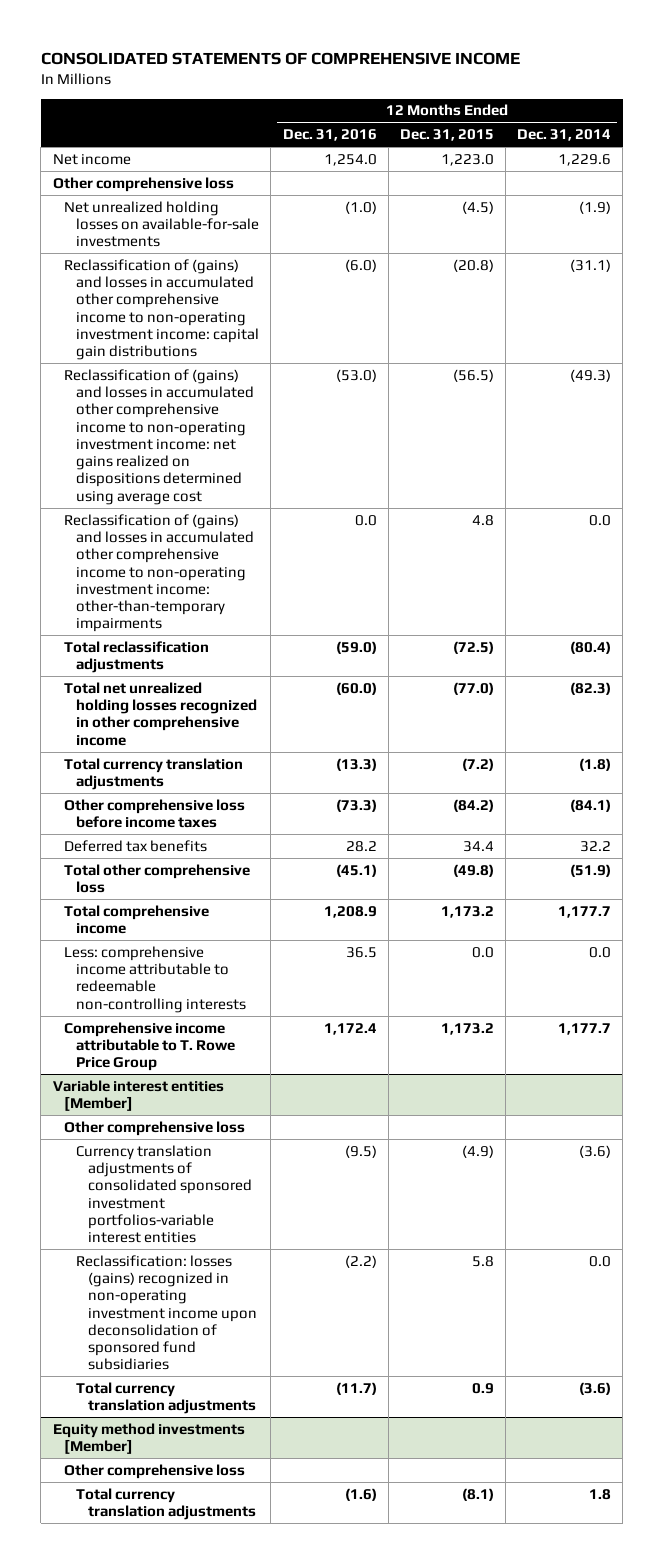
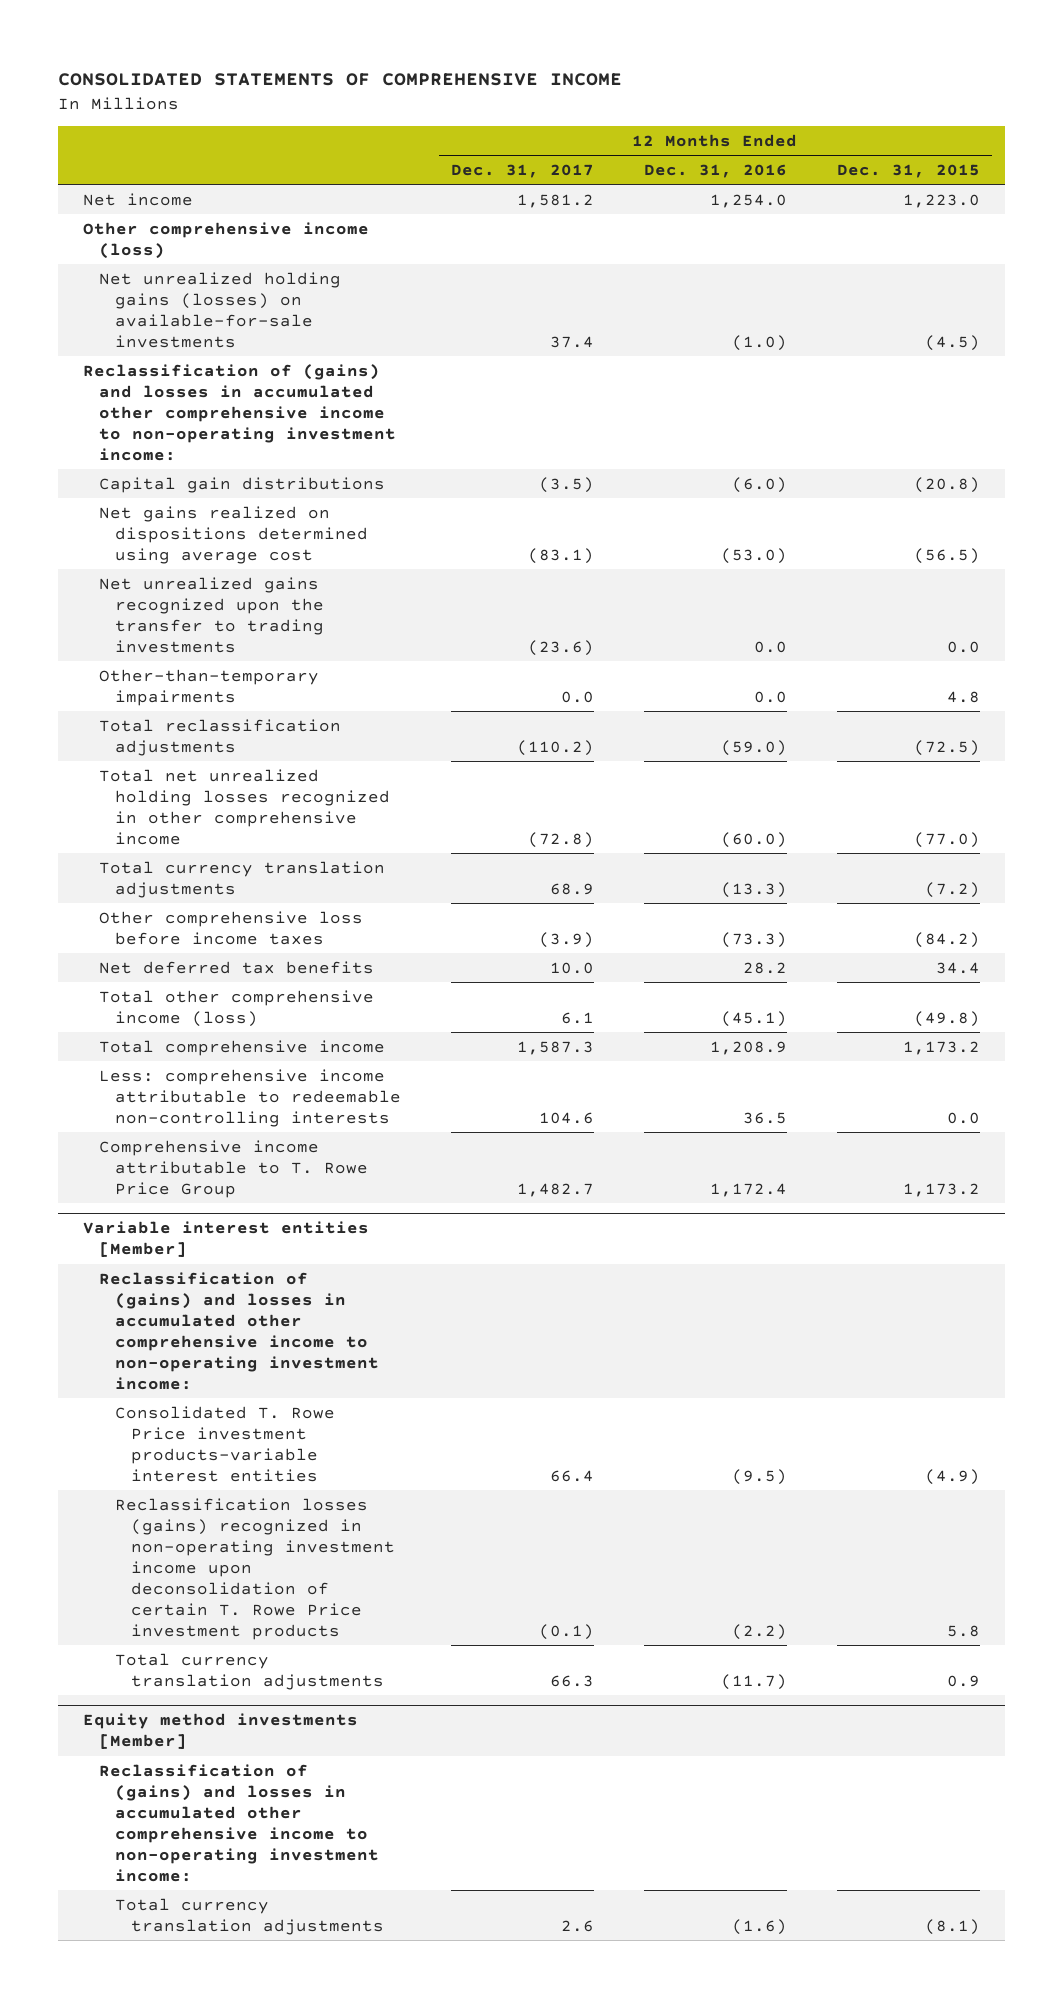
[517,129,612,142] Dec. 31, 2014 -> none
none -> [450,163,594,178] Dec. 31, 2017
[52,176,234,192] Other comprehensive loss -> [83,221,370,259] Other comprehensive income (loss)
[64,200,260,248] Net unrealized holding losses on available-for-sale investments -> [99,271,342,348] Net unrealized holding gains (losses) on available-for-sale investments
none -> [83,363,397,461] Reclassification of (gains) and losses in accumulated other comprehensive income to non-operating investment income:
[64,258,260,361] Reclassification of (gains) and losses in accumulated other comprehensive income to non-operating investment income: capital gain distributions -> [99,476,386,493] Capital gain distributions
[64,368,255,505] Reclassification of (gains) and losses in accumulated other comprehensive income to non-operating investment income: net gains realized on dispositions determined using average cost -> [99,505,369,564] Net gains realized on dispositions determined using average cost
none -> [99,576,325,653] Net unrealized gains recognized upon the transfer to trading investments
[64,513,255,633] Reclassification of (gains) and losses in accumulated other comprehensive income to non-operating investment income: other-than-temporary impairments -> [99,668,320,706] Other-than-temporary impairments
[64,839,208,852] Deferred tax benefits -> [99,960,375,974] Net deferred tax benefits
[64,863,251,893] Total other comprehensive loss -> [99,989,375,1027] Total other comprehensive income (loss)
[64,1120,246,1136] Other comprehensive loss -> none
none -> [99,1271,380,1390] Reclassification of (gains) and losses in accumulated other comprehensive income to non-operating investment income:
[76,1144,253,1244] Currency translation adjustments of consolidated sponsored investment portfolios-variable interest entities -> [115,1405,336,1482] Consolidated T. Rowe Price investment products-variable interest entities
[76,1254,258,1371] Reclassification: losses (gains) recognized in non-operating investment income upon deconsolidation of sponsored fund subsidiaries -> [115,1497,396,1640] Reclassification losses (gains) recognized in non-operating investment income upon deconsolidation of certain T. Rowe Price investment products
[64,1463,246,1479] Other comprehensive loss -> none
none -> [99,1763,380,1882] Reclassification of (gains) and losses in accumulated other comprehensive income to non-operating investment income:

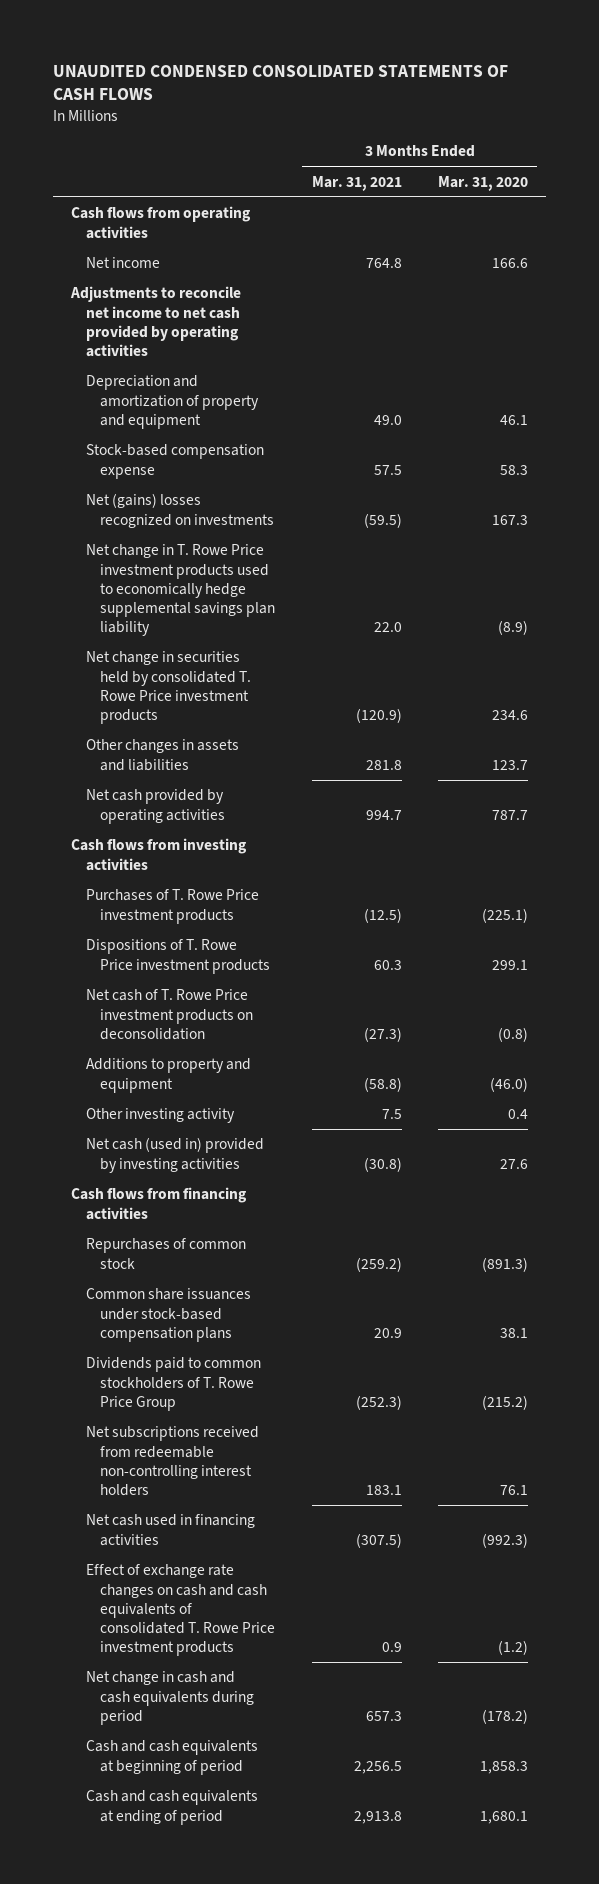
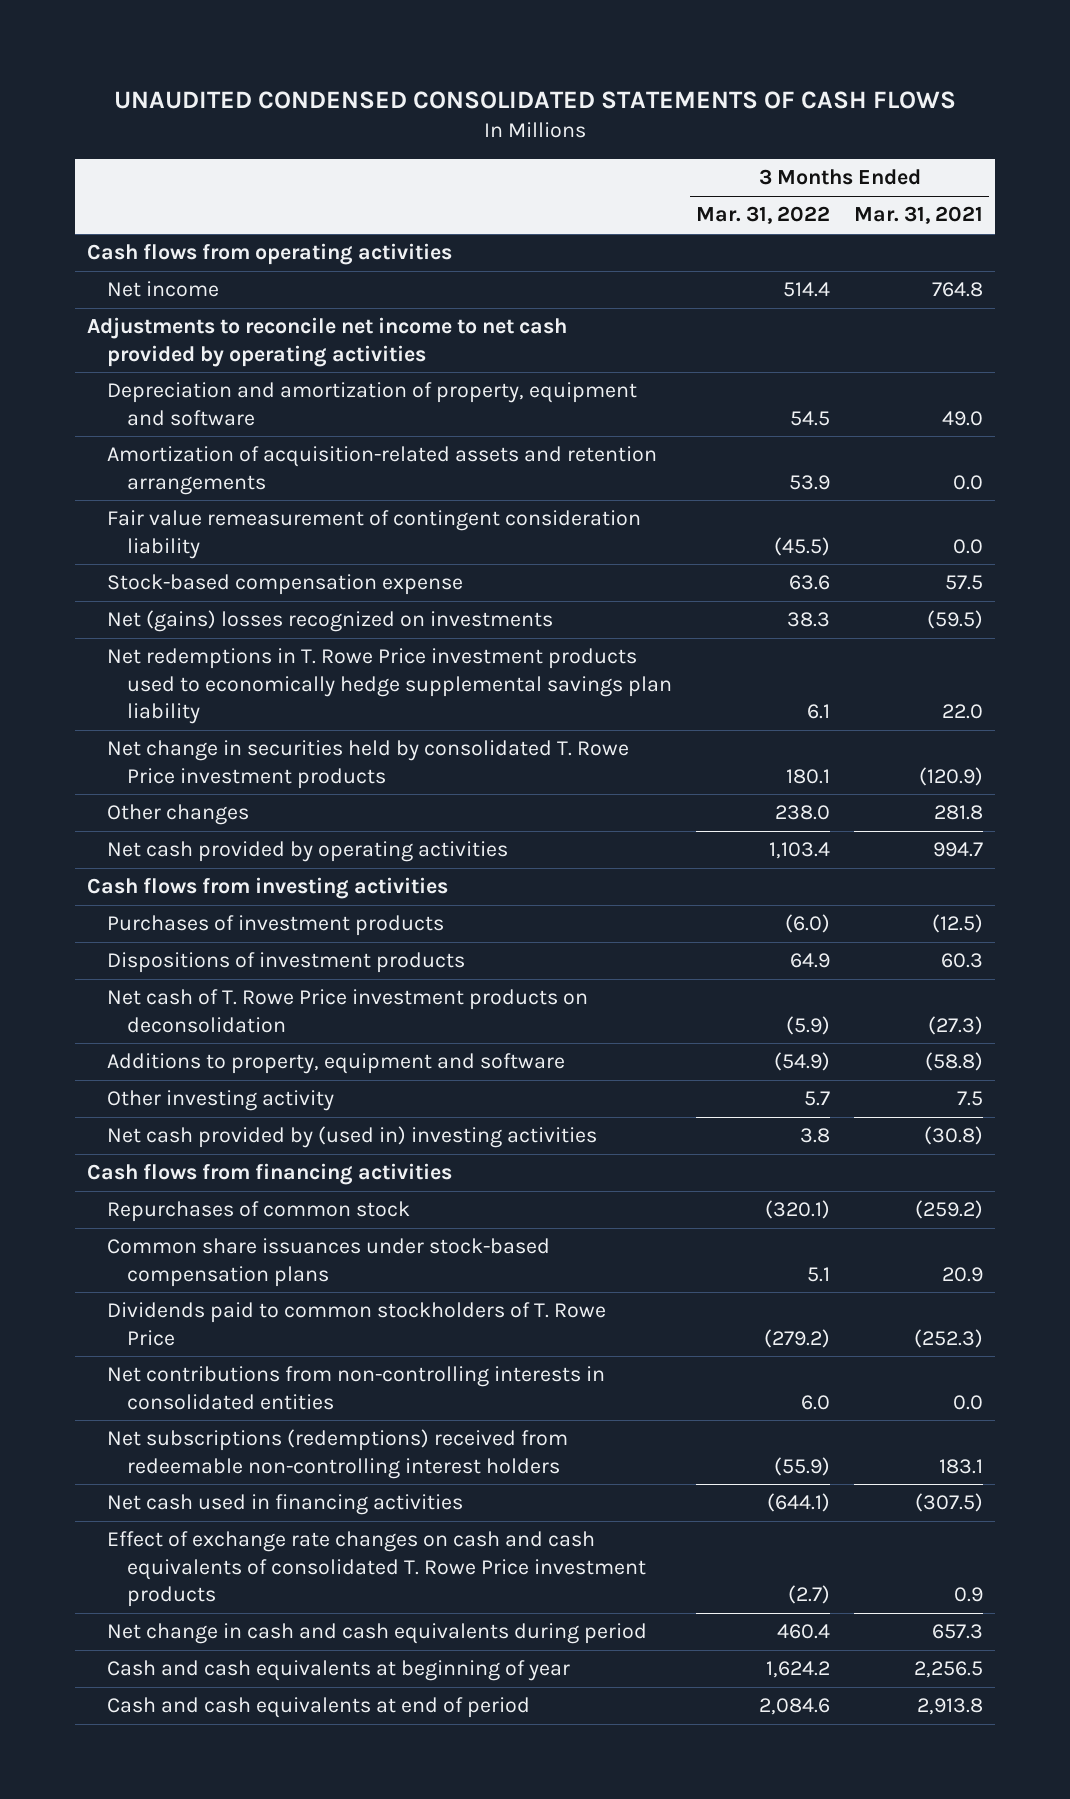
[437,175,528,191] Mar. 31, 2020 -> none
none -> [696,206,831,225] Mar. 31, 2022
[85,375,260,429] Depreciation and amortization of property and equipment -> [106,382,637,426] Depreciation and amortization of property, equipment and software
none -> [106,446,657,495] Amortization of acquisition-related assets and retention arrangements
none -> [106,510,641,559] Fair value remeasurement of contingent consideration liability
[85,544,276,637] Net change in T. Rowe Price investment products used to economically hedge supplemental savings plan liability -> [106,648,673,725] Net redemptions in T. Rowe Price investment products used to economically hedge supplemental savings plan liability
[85,739,239,771] Other changes in assets and liabilities -> [106,804,249,826] Other changes
[85,889,259,924] Purchases of T. Rowe Price investment products -> [106,915,444,937] Purchases of investment products
[85,939,271,974] Dispositions of T. Rowe Price investment products -> [106,952,465,974] Dispositions of investment products
[85,1058,251,1093] Additions to property and equipment -> [106,1053,565,1075] Additions to property, equipment and software
[85,1137,264,1173] Net cash (used in) provided by investing activities -> [106,1126,597,1149] Net cash provided by (used in) investing activities
[85,1357,261,1411] Dividends paid to common stockholders of T. Rowe Price Group -> [106,1302,606,1346] Dividends paid to common stockholders of T. Rowe Price
none -> [106,1366,605,1410] Net contributions from non-controlling interests in consolidated entities
[85,1426,259,1497] Net subscriptions received from redeemable non-controlling interest holders -> [106,1429,568,1479] Net subscriptions (redemptions) received from redeemable non-controlling interest holders
[85,1740,258,1775] Cash and cash equivalents at beginning of period -> [106,1660,570,1682] Cash and cash equivalents at beginning of year
[85,1790,258,1825] Cash and cash equivalents at ending of period -> [106,1697,530,1719] Cash and cash equivalents at end of period

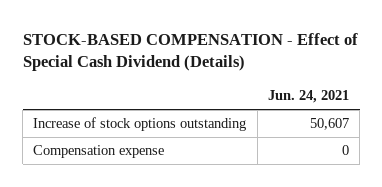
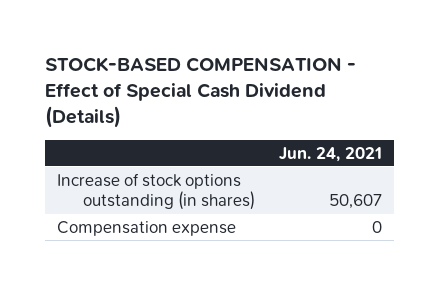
[33,117,247,132] Increase of stock options outstanding -> [56,172,256,211] Increase of stock options outstanding (in shares)

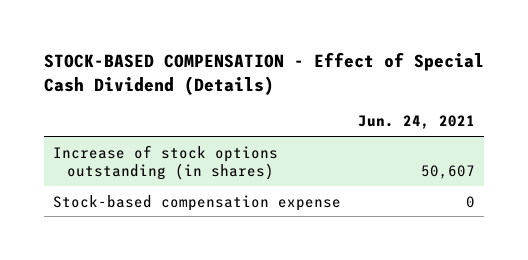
[56,220,236,236] Compensation expense -> [52,194,341,211] Stock-based compensation expense

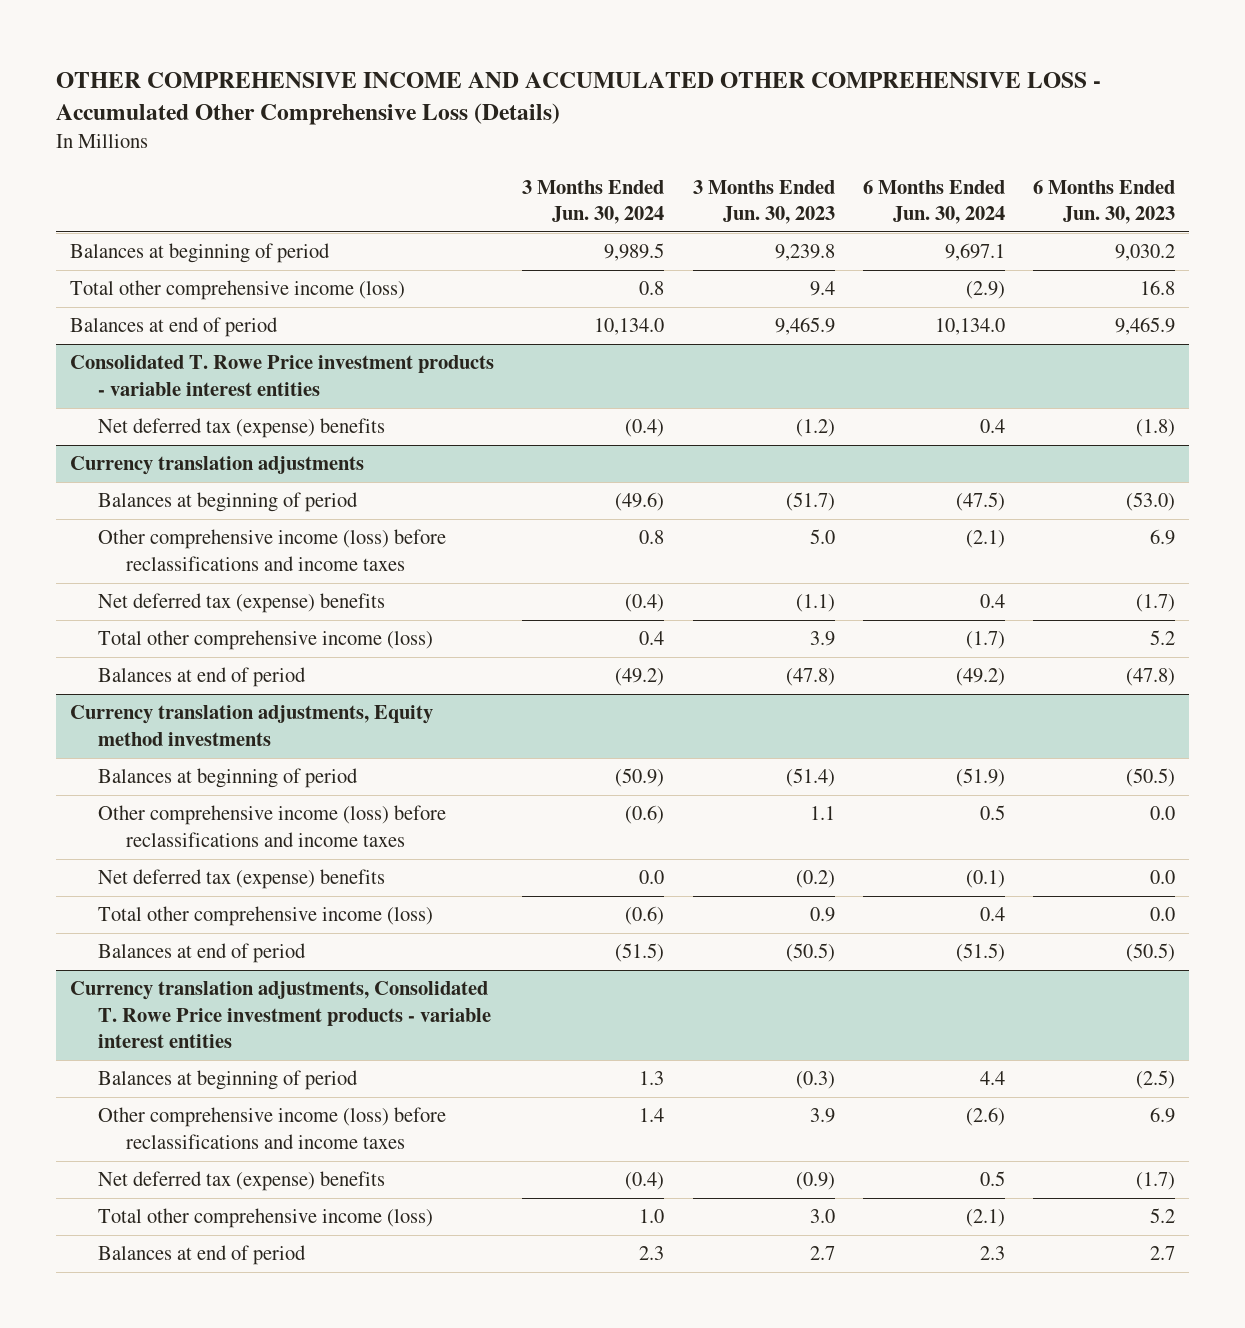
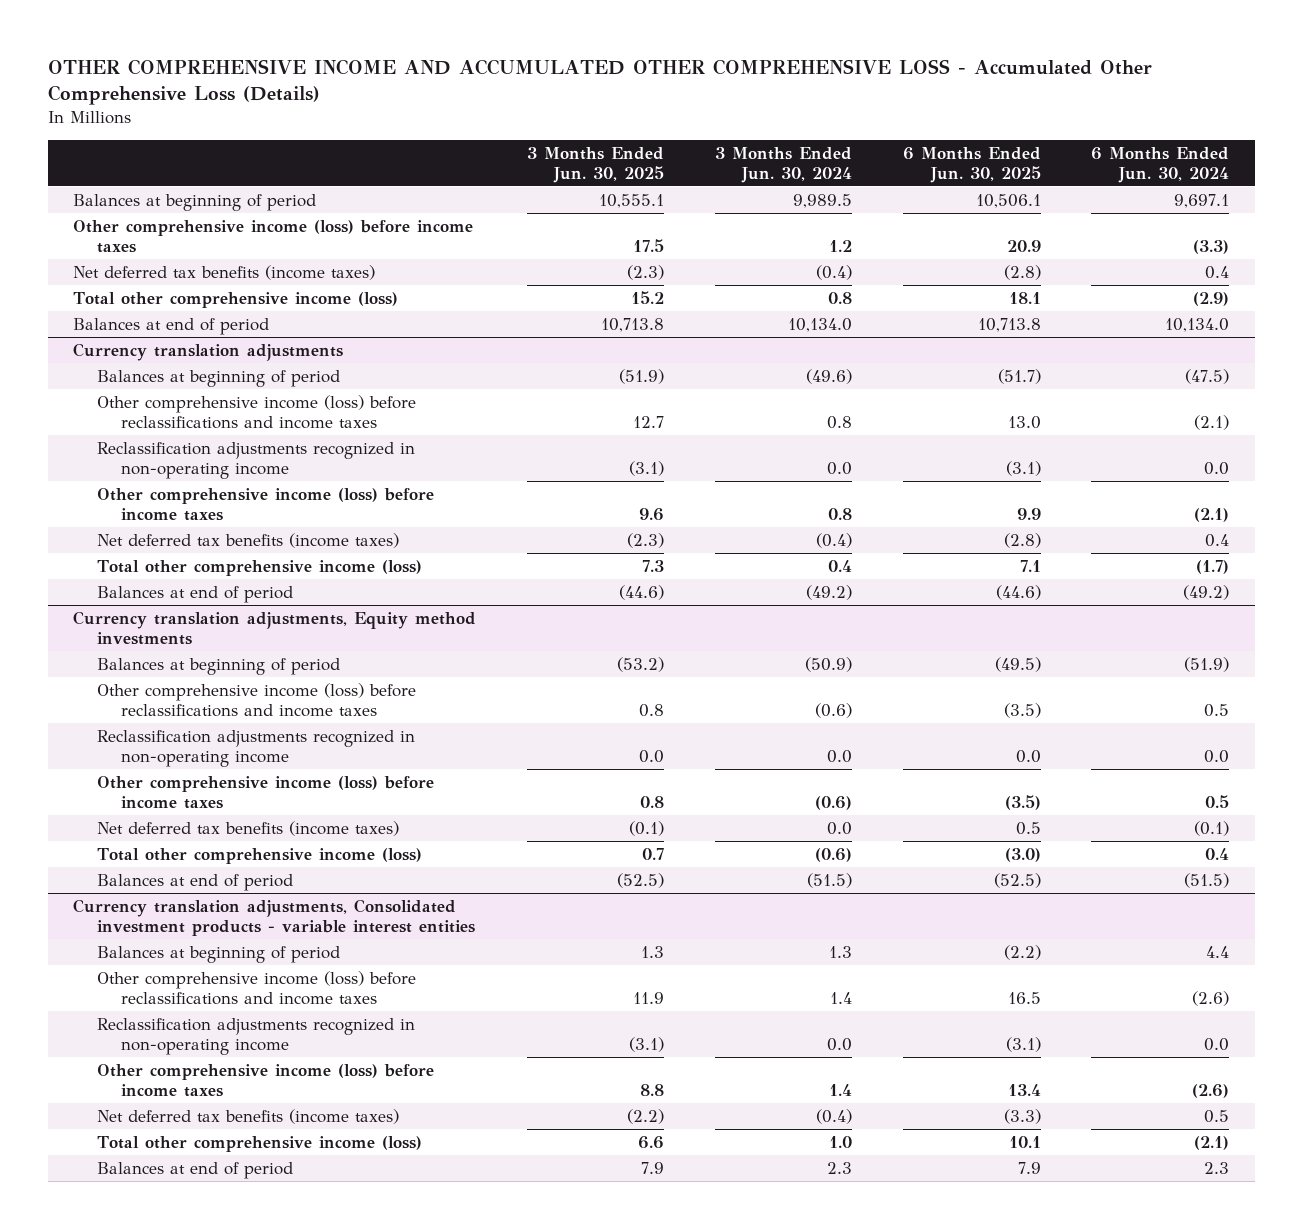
[692,179,835,224] 3 Months Ended Jun. 30, 2023 -> none
[1033,179,1176,224] 6 Months Ended Jun. 30, 2023 -> none
none -> [526,147,664,183] 3 Months Ended Jun. 30, 2025
none -> [902,147,1041,183] 6 Months Ended Jun. 30, 2025
none -> [72,219,473,253] Other comprehensive income (loss) before income taxes
none -> [72,264,375,280] Net deferred tax benefits (income taxes)
[70,355,495,396] Consolidated T. Rowe Price investment products - variable interest entities -> none
[98,418,386,439] Net deferred tax (expense) benefits -> none
none -> [97,441,416,479] Reclassification adjustments recognized in non-operating income
none -> [97,487,435,521] Other comprehensive income (loss) before income taxes
[98,593,386,614] Net deferred tax (expense) benefits -> [97,532,400,548] Net deferred tax benefits (income taxes)
none -> [97,729,416,767] Reclassification adjustments recognized in non-operating income
none -> [97,775,435,809] Other comprehensive income (loss) before income taxes
[98,869,386,890] Net deferred tax (expense) benefits -> [97,820,400,836] Net deferred tax benefits (income taxes)
[70,981,492,1049] Currency translation adjustments, Consolidated T. Rowe Price investment products - variable interest entities -> [72,898,476,936] Currency translation adjustments, Consolidated investment products - variable interest entities
none -> [97,1017,416,1055] Reclassification adjustments recognized in non-operating income
none -> [97,1063,435,1097] Other comprehensive income (loss) before income taxes
[98,1171,386,1192] Net deferred tax (expense) benefits -> [97,1108,400,1124] Net deferred tax benefits (income taxes)

